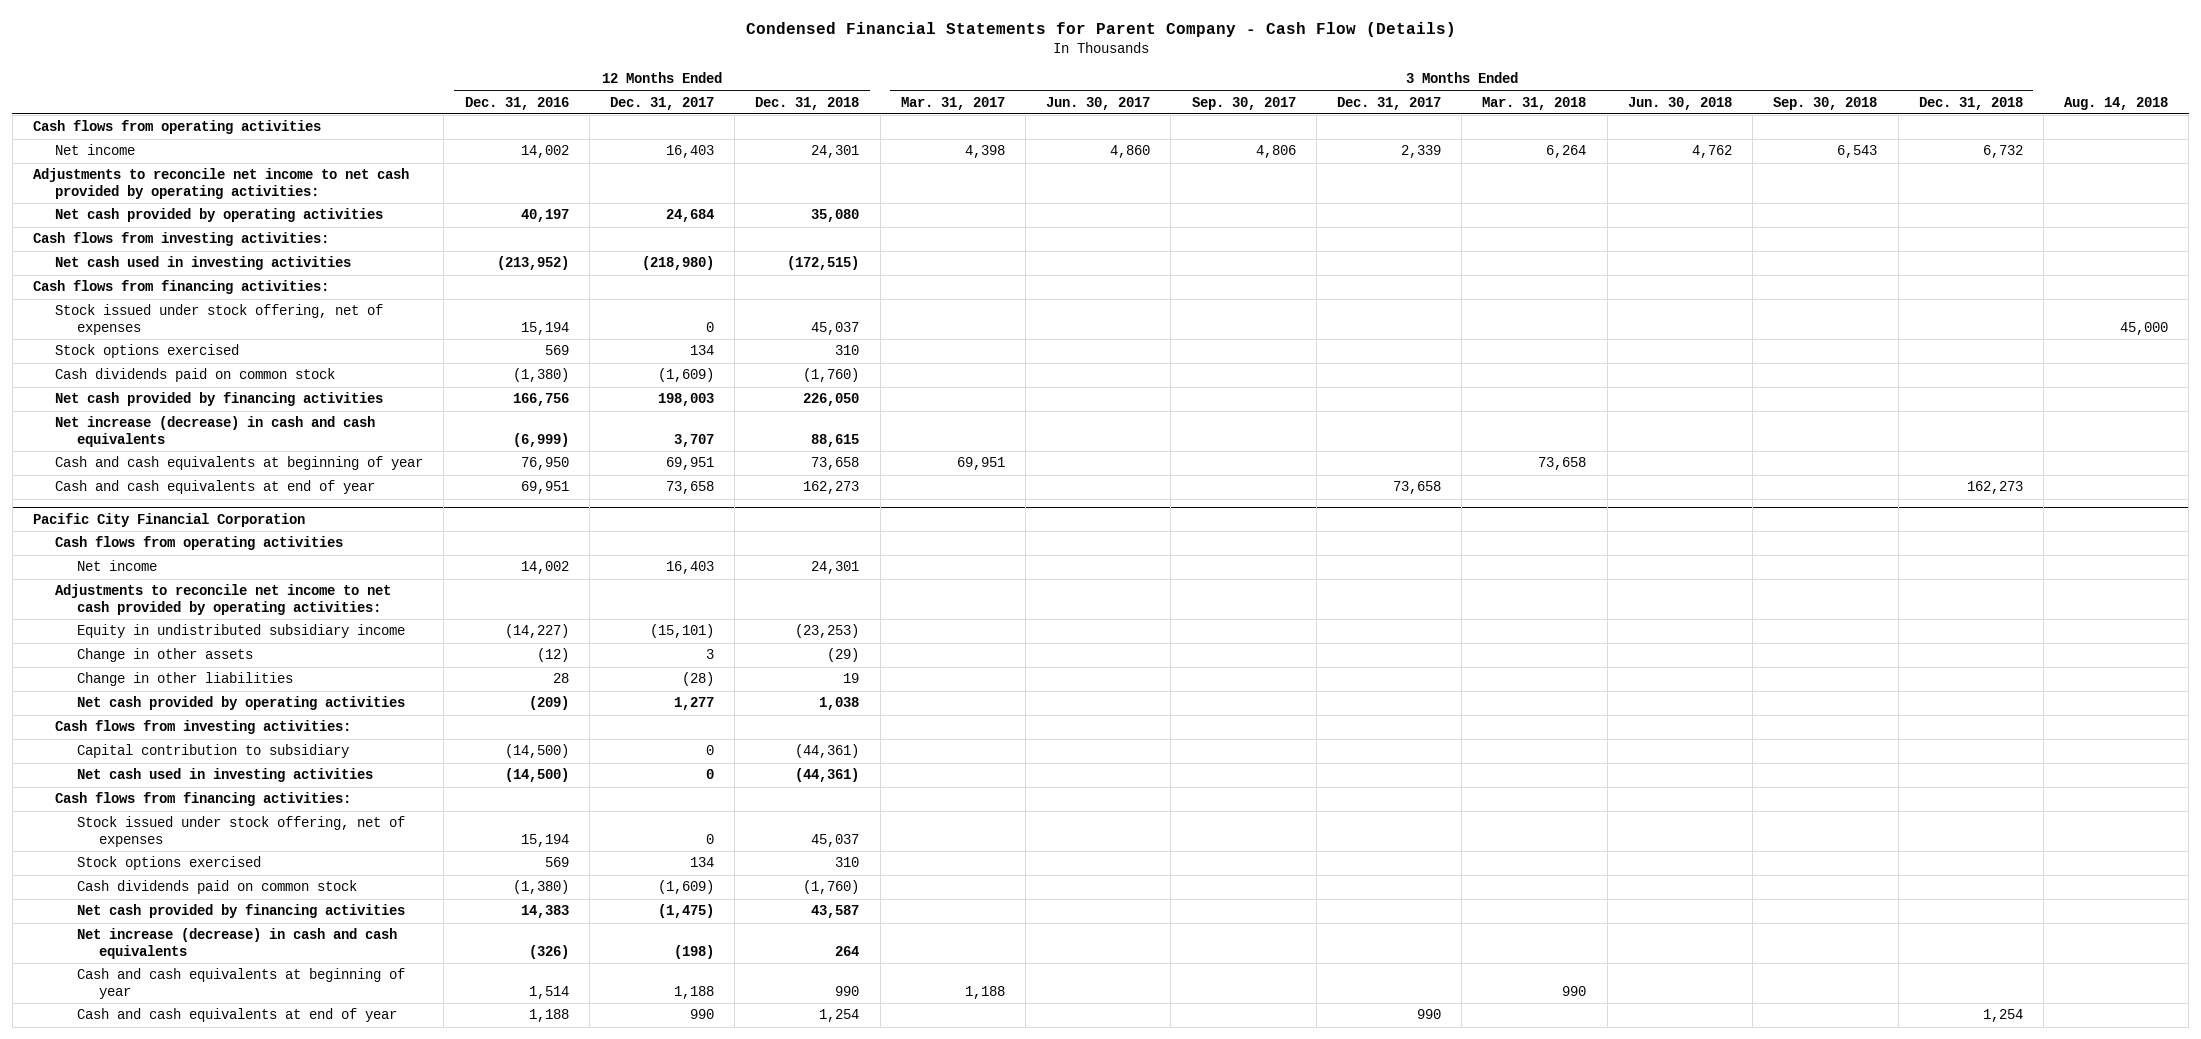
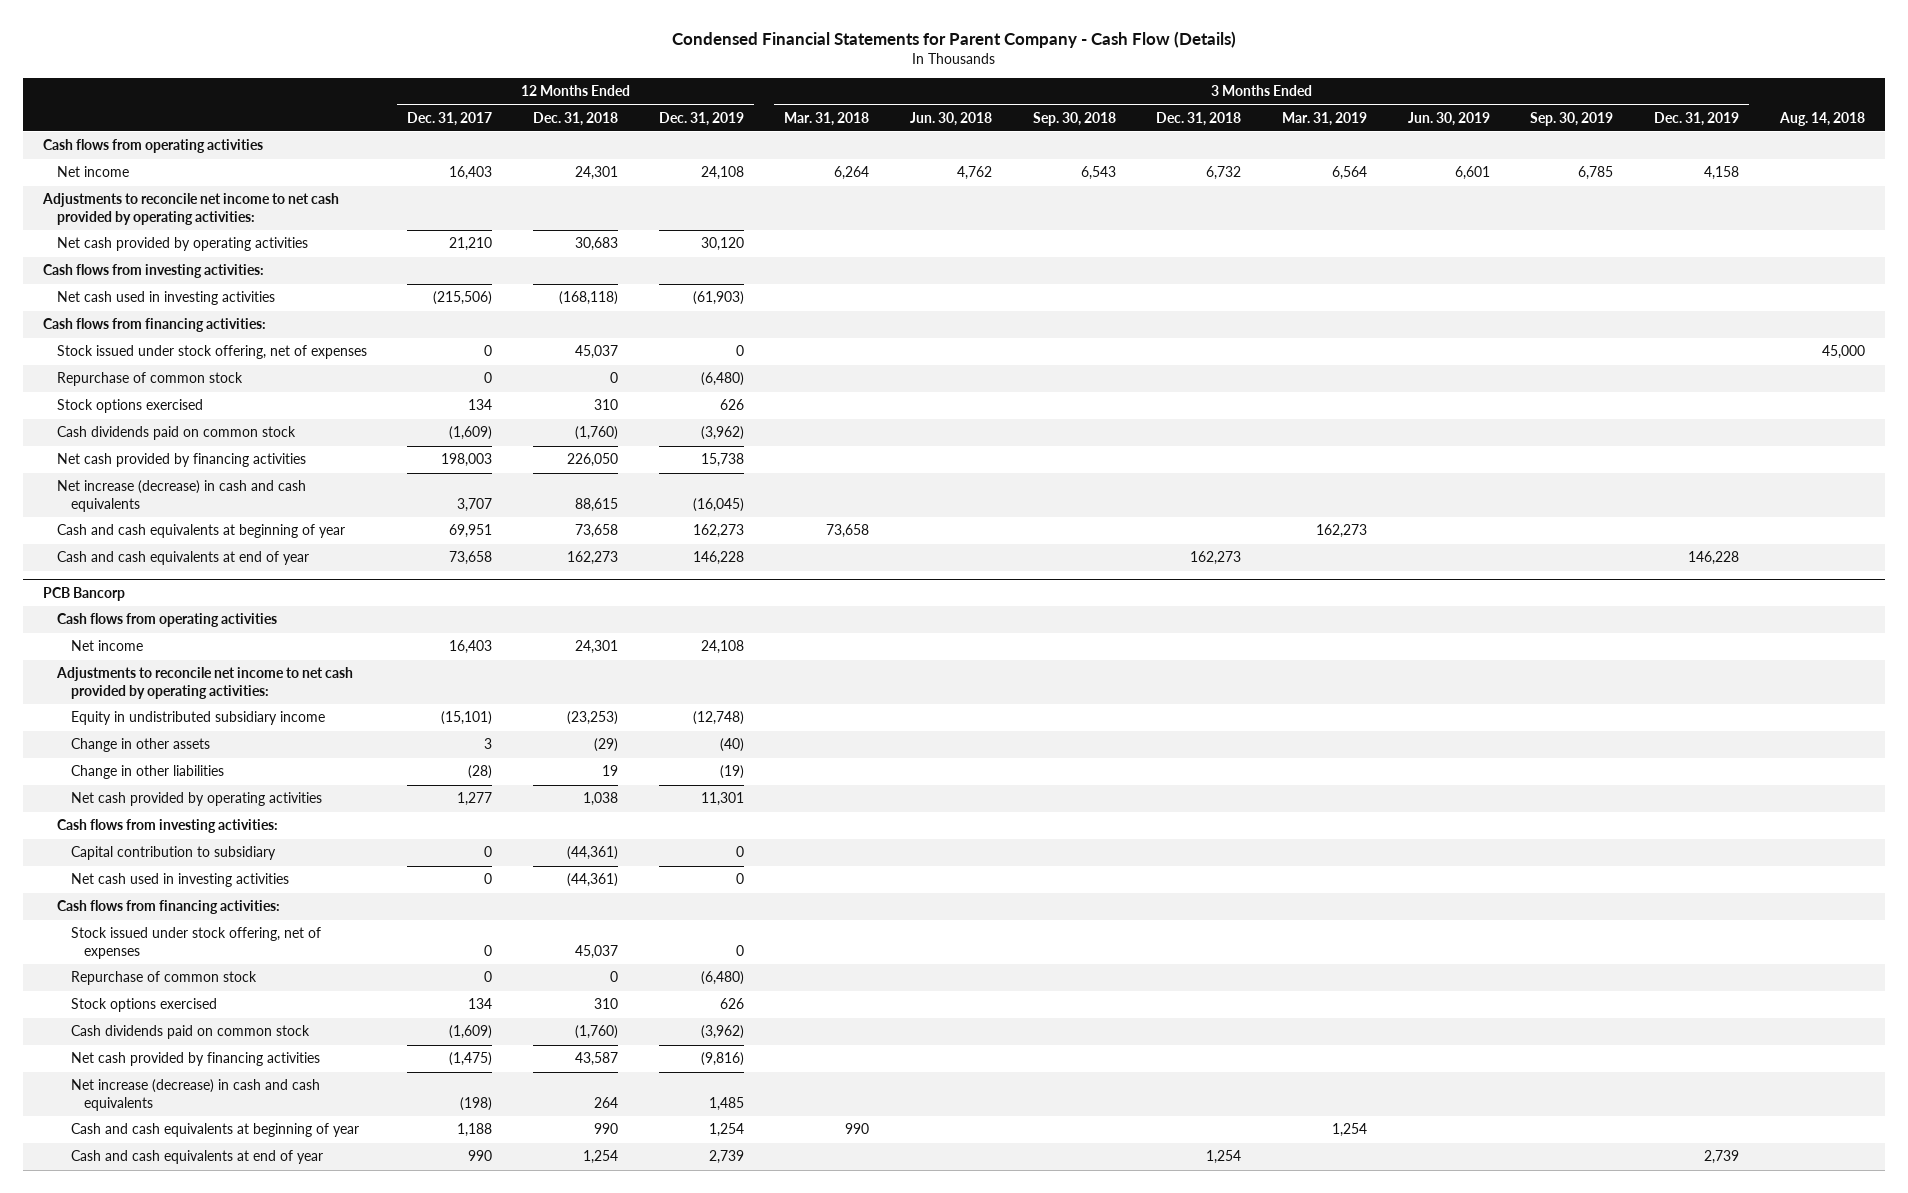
[464,96,569,110] Dec. 31, 2016 -> none
[900,96,1005,110] Mar. 31, 2017 -> none
[1046,96,1151,110] Jun. 30, 2017 -> none
[1191,96,1296,110] Sep. 30, 2017 -> none
[1337,96,1442,110] Dec. 31, 2017 -> none
none -> [658,111,744,126] Dec. 31, 2019
none -> [1282,111,1368,126] Mar. 31, 2019
none -> [1407,111,1490,126] Jun. 30, 2019
none -> [1530,111,1614,126] Sep. 30, 2019
none -> [1654,111,1740,126] Dec. 31, 2019
[665,209,714,223] 24,684 -> [449,237,493,252] 21,210
[811,209,860,223] 35,080 -> [575,237,619,252] 30,683
[641,256,714,271] (218,980) -> [433,291,493,306] (215,506)
[787,256,860,271] (172,515) -> [559,291,619,306] (168,118)
none -> [56,372,243,387] Repurchase of common stock
[33,512,306,527] Pacific City Financial Corporation -> [43,587,126,602] PCB Bancorp
none -> [70,971,257,986] Repurchase of common stock

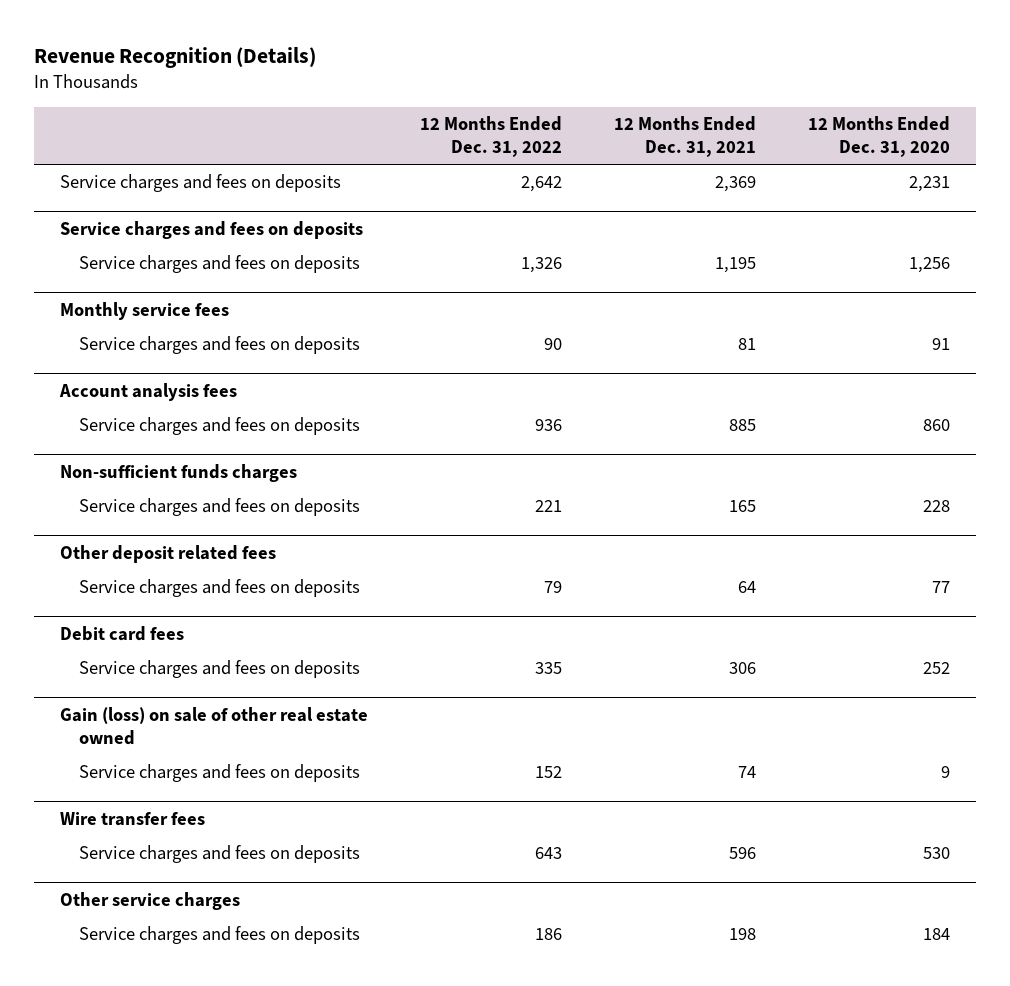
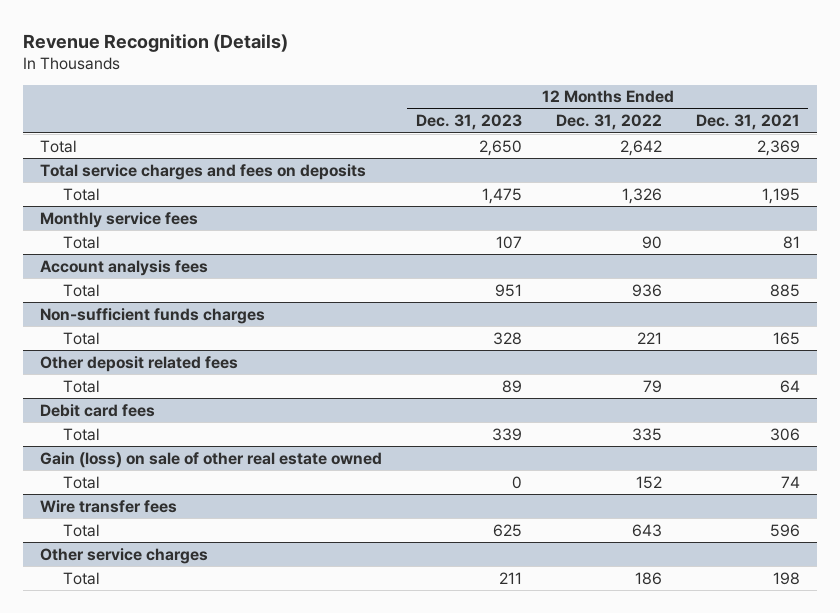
[808,116,951,157] 12 Months Ended Dec. 31, 2020 -> none
none -> [415,114,522,131] Dec. 31, 2023
[59,174,341,193] Service charges and fees on deposits -> [39,139,76,153] Total
[59,220,363,239] Service charges and fees on deposits -> [39,163,366,180] Total service charges and fees on deposits
[79,255,361,274] Service charges and fees on deposits -> [63,187,100,201] Total
[79,336,361,355] Service charges and fees on deposits -> [63,235,100,249] Total
[79,417,361,436] Service charges and fees on deposits -> [63,283,100,297] Total
[79,498,361,517] Service charges and fees on deposits -> [63,331,100,345] Total
[79,579,361,598] Service charges and fees on deposits -> [63,379,100,393] Total
[79,660,361,679] Service charges and fees on deposits -> [63,427,100,441] Total
[79,764,361,783] Service charges and fees on deposits -> [63,475,100,489] Total
[79,845,361,864] Service charges and fees on deposits -> [63,523,100,537] Total
[79,926,361,945] Service charges and fees on deposits -> [63,571,100,585] Total

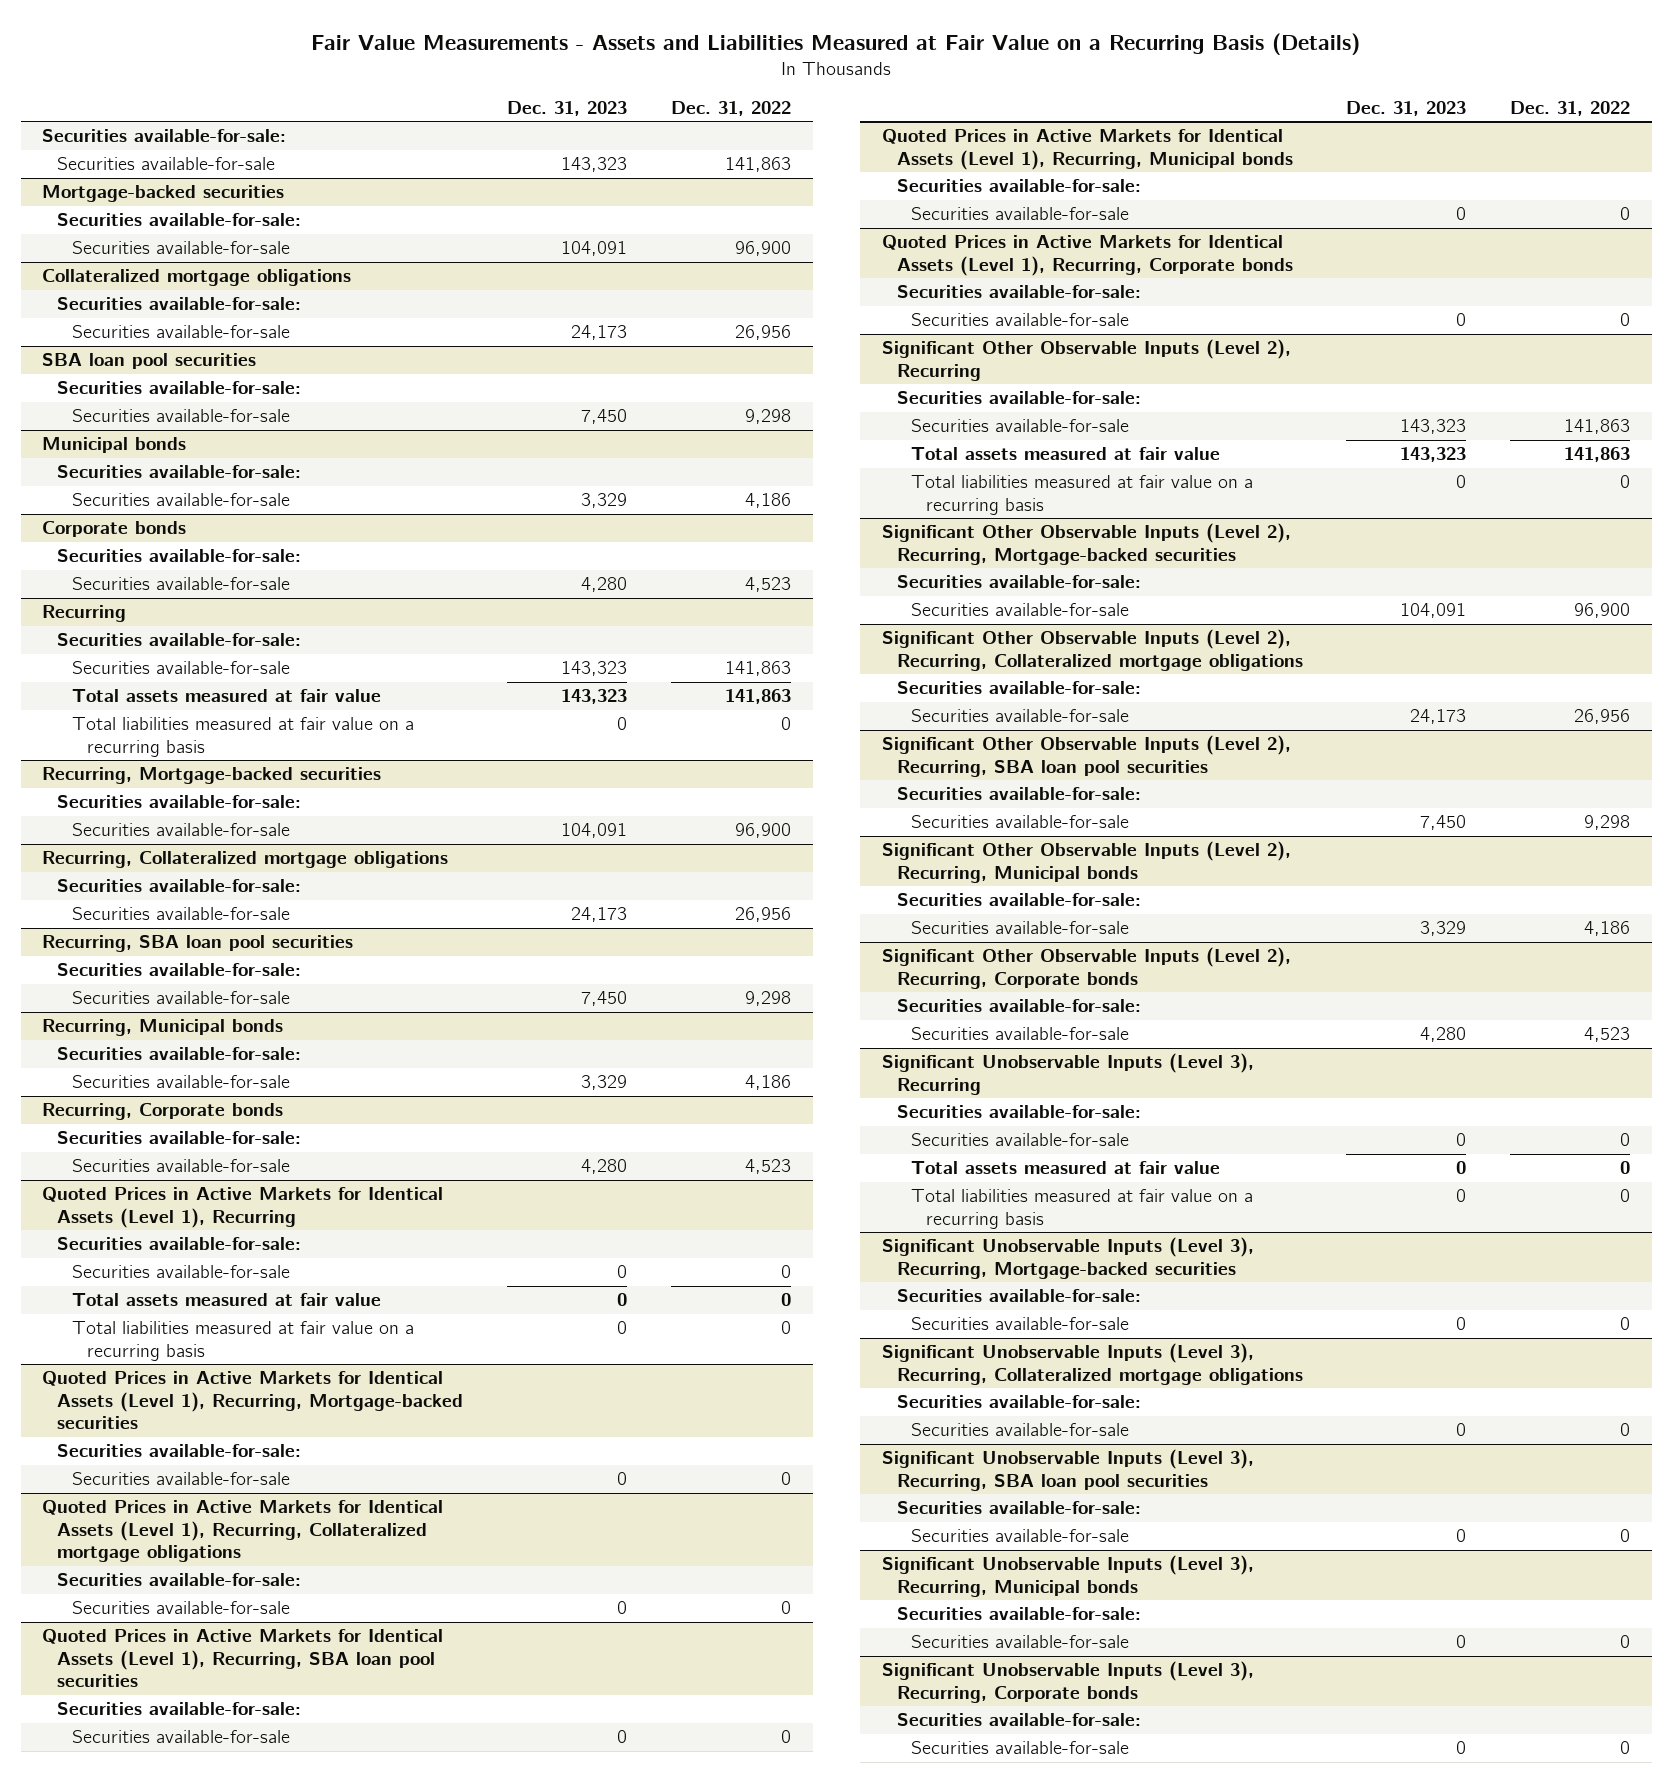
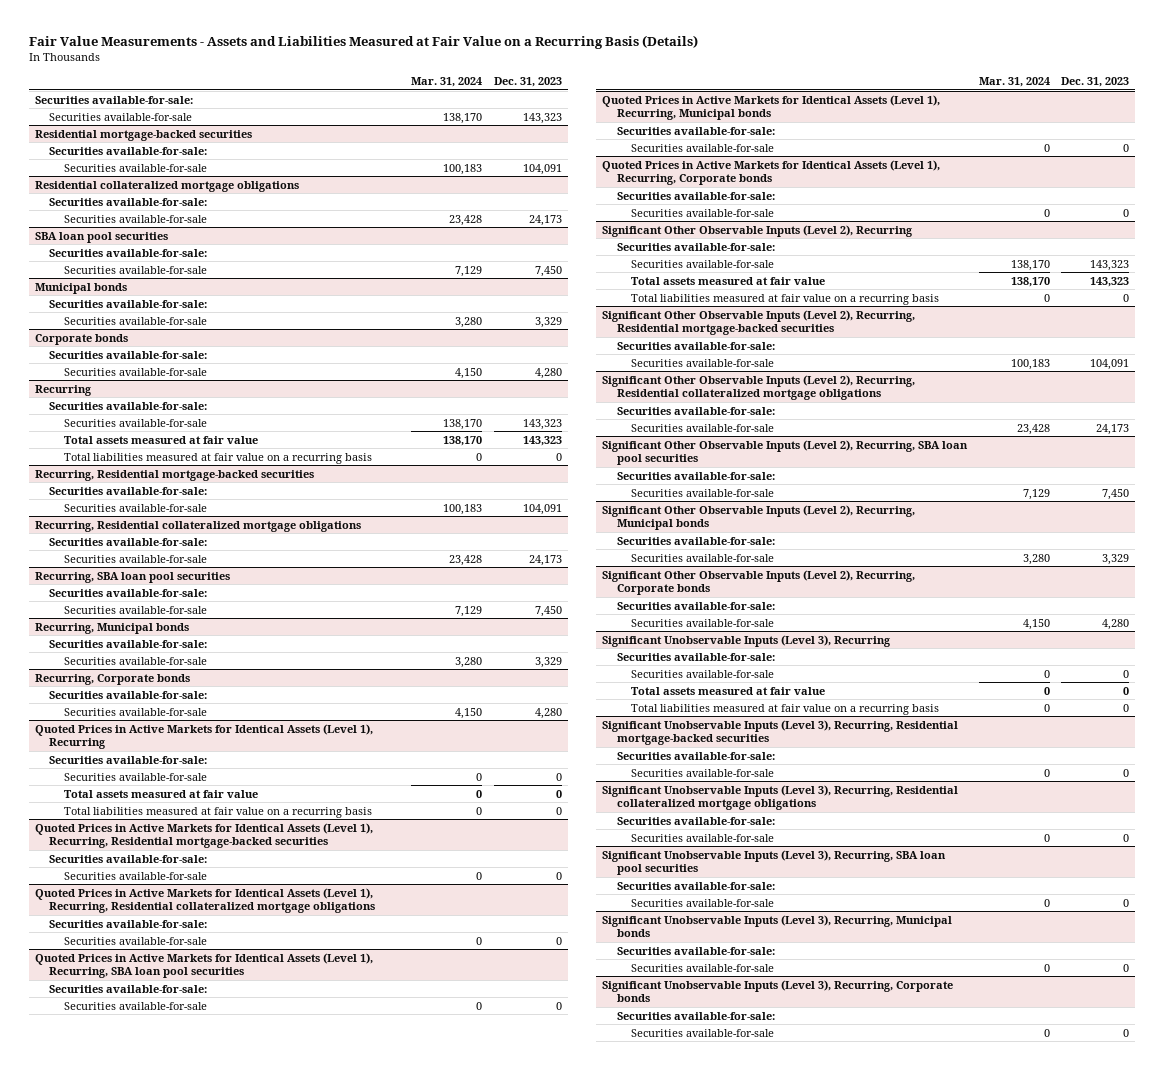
[671,100,792,116] Dec. 31, 2022 -> none
none -> [411,77,483,88] Mar. 31, 2024
[42,185,285,203] Mortgage-backed securities -> [34,129,252,141] Residential mortgage-backed securities
[42,269,352,287] Collateralized mortgage obligations -> [34,180,299,192] Residential collateralized mortgage obligations
[42,767,382,785] Recurring, Mortgage-backed securities -> [34,469,314,481] Recurring, Residential mortgage-backed securities
[42,851,449,869] Recurring, Collateralized mortgage obligations -> [34,520,361,532] Recurring, Residential collateralized mortgage obligations
[42,1371,464,1430] Quoted Prices in Active Markets for Identical Assets (Level 1), Recurring, Mortgage-backed securities -> [34,822,373,849] Quoted Prices in Active Markets for Identical Assets (Level 1), Recurring, Residential mortgage-backed securities
[42,1500,444,1563] Quoted Prices in Active Markets for Identical Assets (Level 1), Recurring, Collateralized mortgage obligations -> [34,887,376,914] Quoted Prices in Active Markets for Identical Assets (Level 1), Recurring, Residential collateralized mortgage obligations
[881,523,1291,565] Significant Other Observable Inputs (Level 2), Recurring, Mortgage-backed securities -> [601,309,915,336] Significant Other Observable Inputs (Level 2), Recurring, Residential mortgage-backed securities
[881,629,1303,671] Significant Other Observable Inputs (Level 2), Recurring, Collateralized mortgage obligations -> [601,374,915,401] Significant Other Observable Inputs (Level 2), Recurring, Residential collateralized mortgage obligations
[881,1237,1254,1279] Significant Unobservable Inputs (Level 3), Recurring, Mortgage-backed securities -> [601,719,958,746] Significant Unobservable Inputs (Level 3), Recurring, Residential mortgage-backed securities
[881,1343,1303,1385] Significant Unobservable Inputs (Level 3), Recurring, Collateralized mortgage obligations -> [601,784,958,811] Significant Unobservable Inputs (Level 3), Recurring, Residential collateralized mortgage obligations

